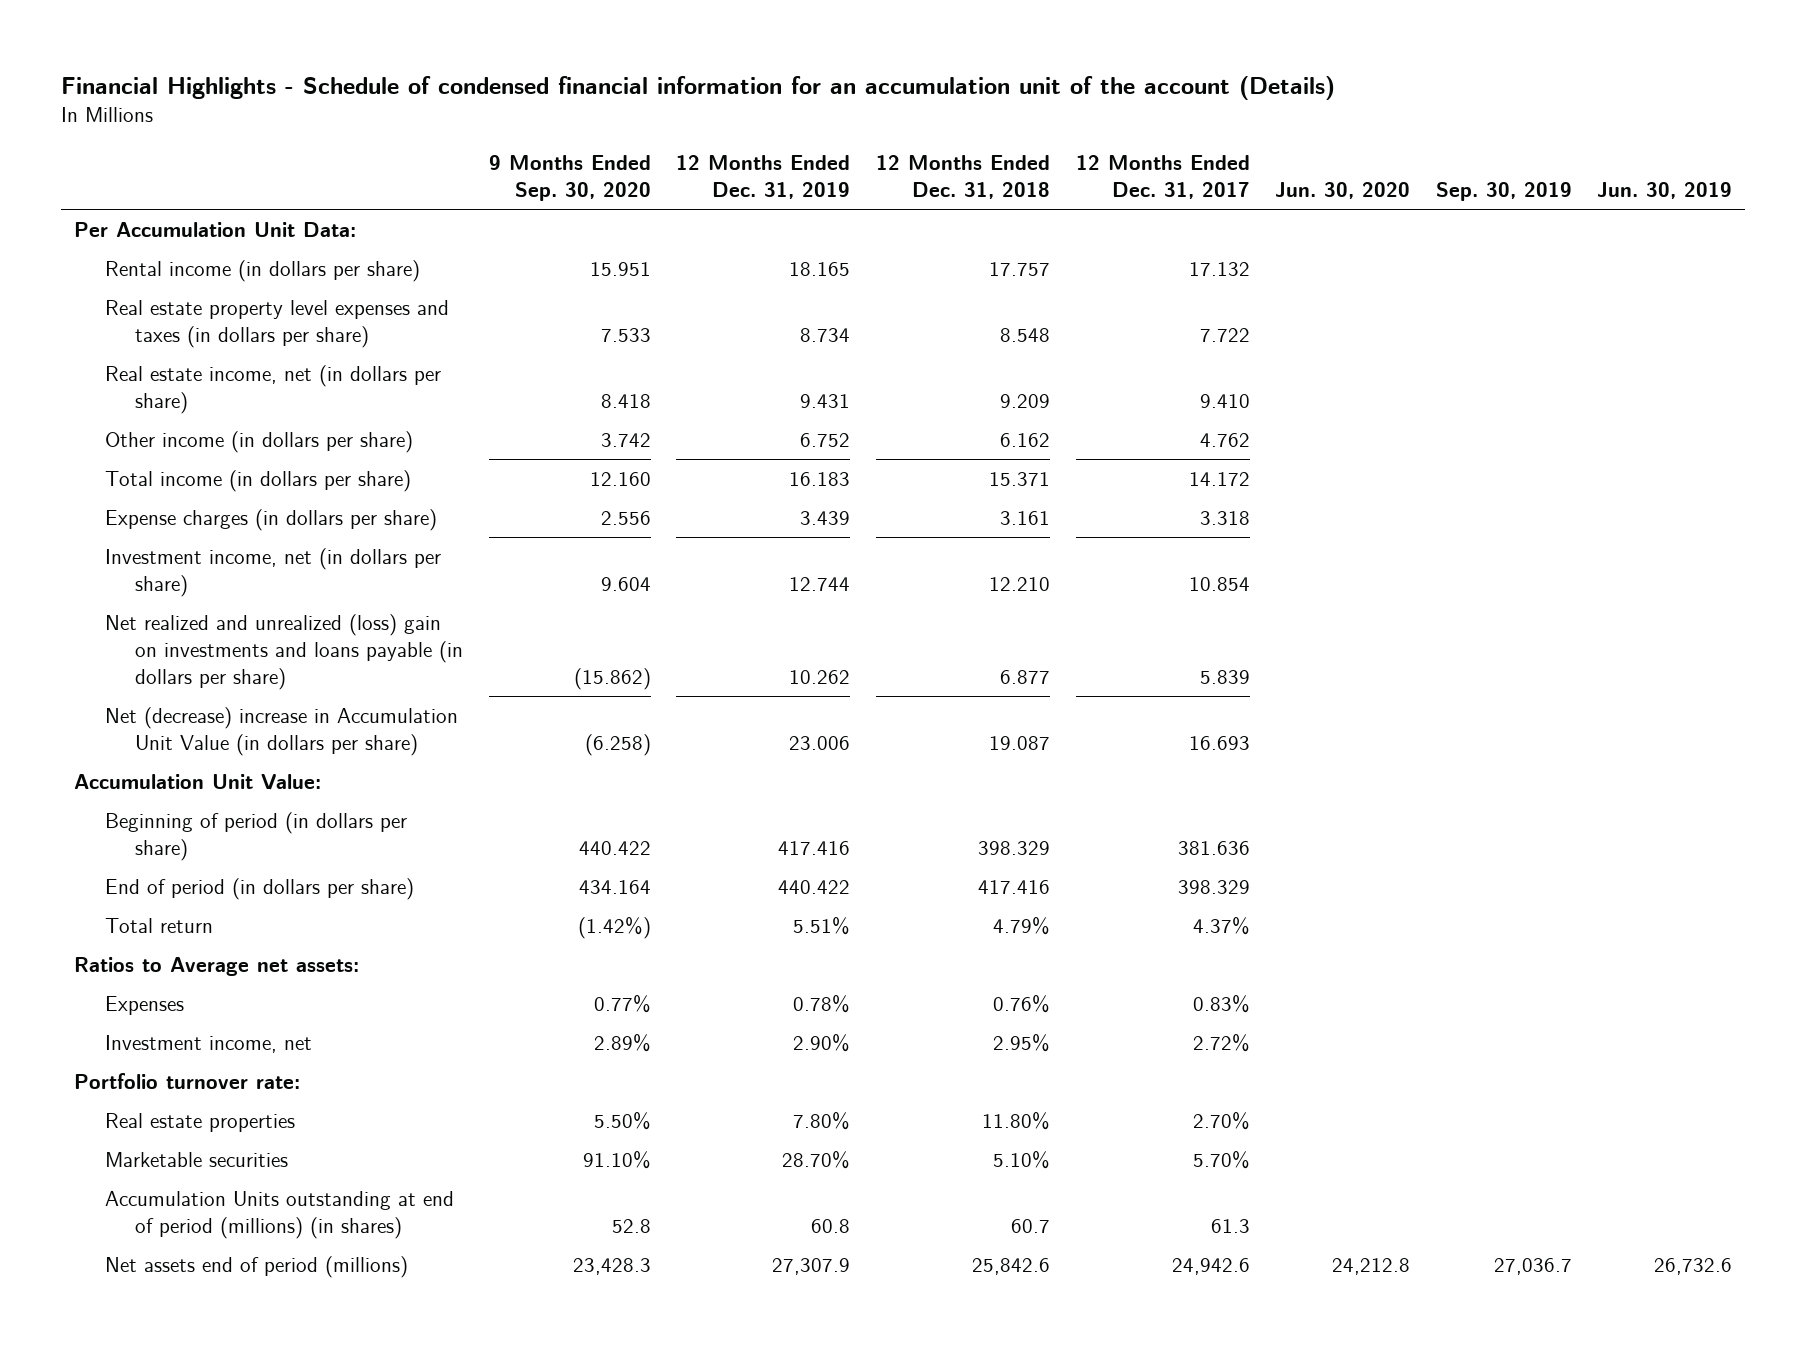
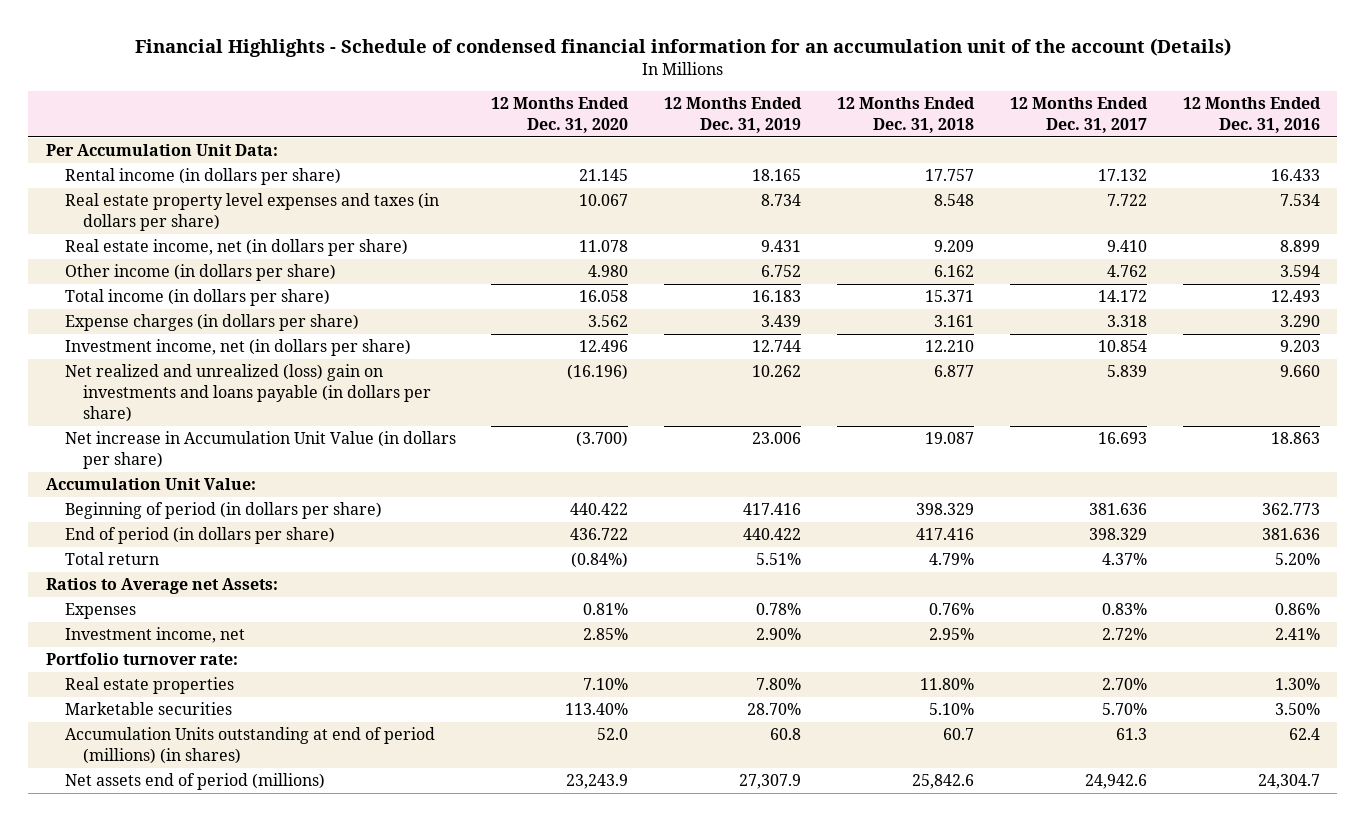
[488,154,651,202] 9 Months Ended Sep. 30, 2020 -> none
[1275,182,1411,200] Jun. 30, 2020 -> none
[1435,182,1572,202] Sep. 30, 2019 -> none
[1597,182,1733,200] Jun. 30, 2019 -> none
none -> [491,97,630,133] 12 Months Ended Dec. 31, 2020
none -> [1182,97,1321,133] 12 Months Ended Dec. 31, 2016
[104,706,458,756] Net (decrease) increase in Accumulation Unit Value (in dollars per share) -> [64,431,456,470] Net increase in Accumulation Unit Value (in dollars per share)
[74,956,360,976] Ratios to Average net assets: -> [46,578,279,595] Ratios to Average net Assets:

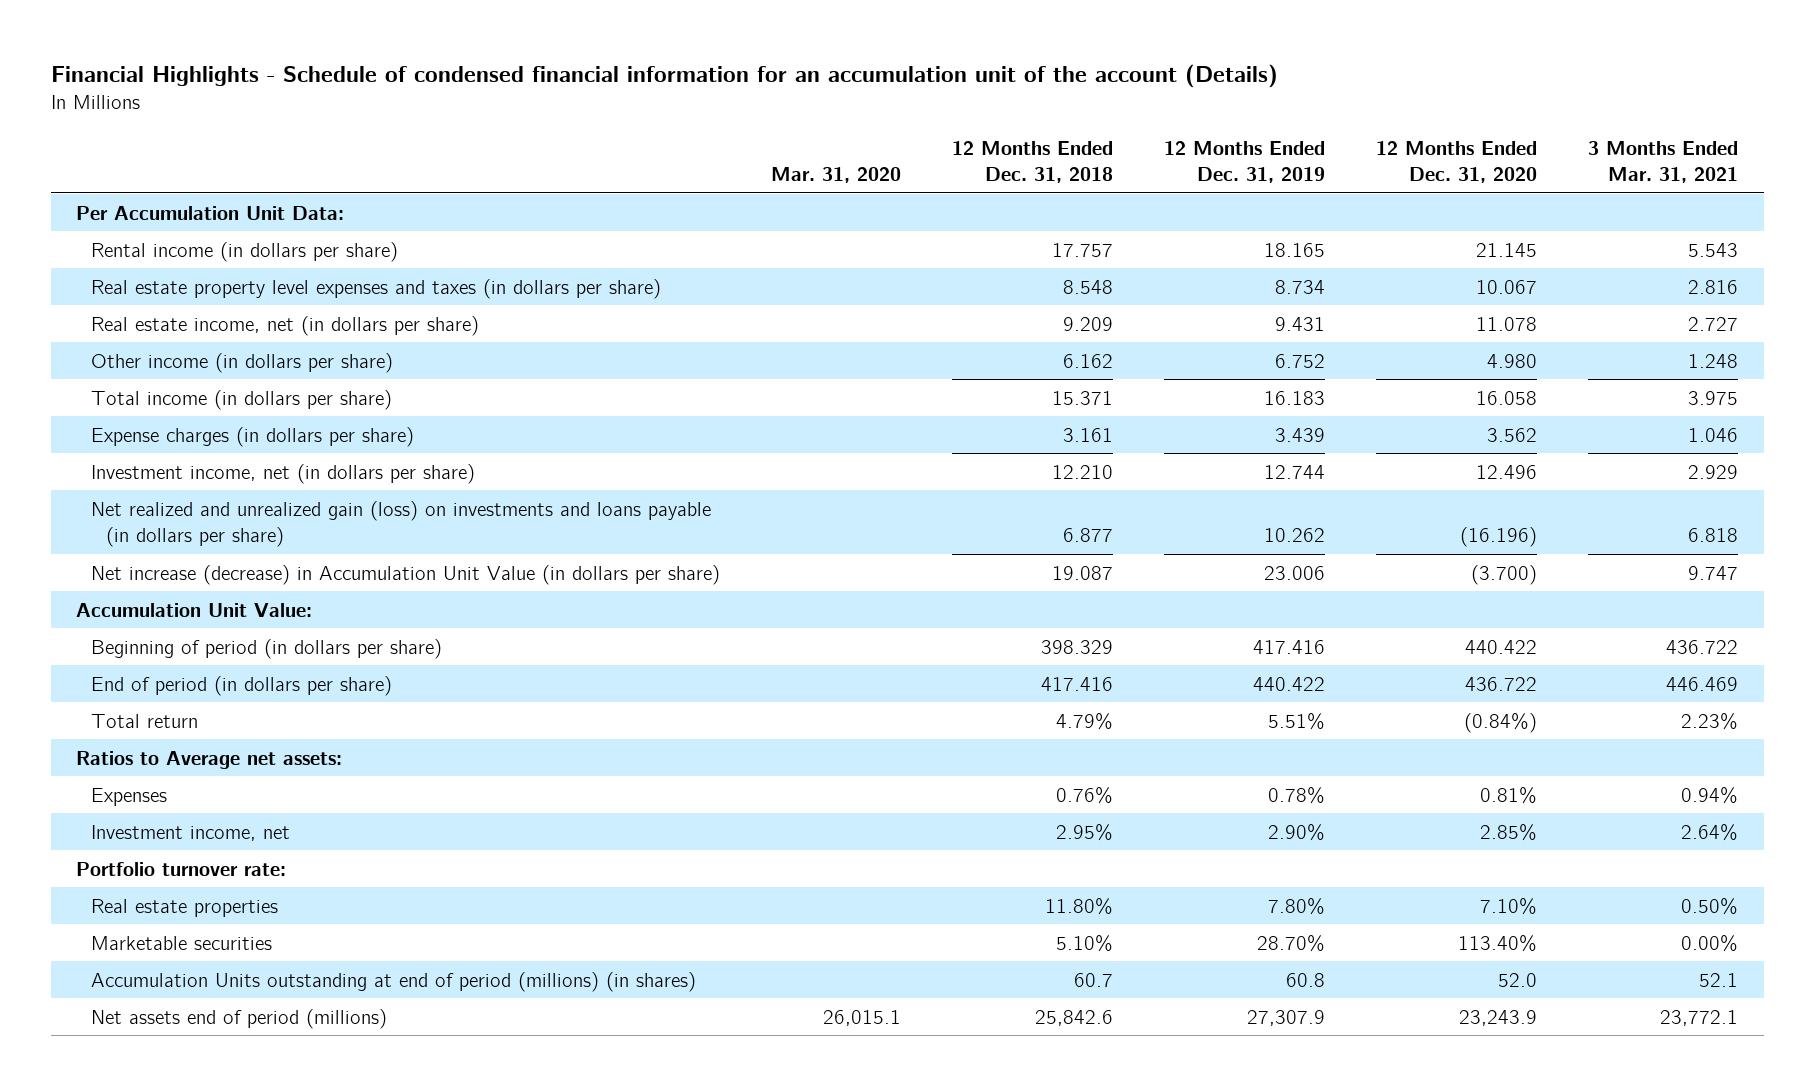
[1009,97,1148,133] 12 Months Ended Dec. 31, 2017 -> none
[1182,97,1321,133] 12 Months Ended Dec. 31, 2016 -> none
none -> [770,167,901,184] Mar. 31, 2020
none -> [1588,140,1739,184] 3 Months Ended Mar. 31, 2021
[64,364,432,422] Net realized and unrealized (loss) gain on investments and loans payable (in dollars per share) -> [90,500,711,547] Net realized and unrealized gain (loss) on investments and loans payable (in dollars per share)
[64,431,456,470] Net increase in Accumulation Unit Value (in dollars per share) -> [90,564,720,585] Net increase (decrease) in Accumulation Unit Value (in dollars per share)
[46,578,279,595] Ratios to Average net Assets: -> [76,750,343,769] Ratios to Average net assets:

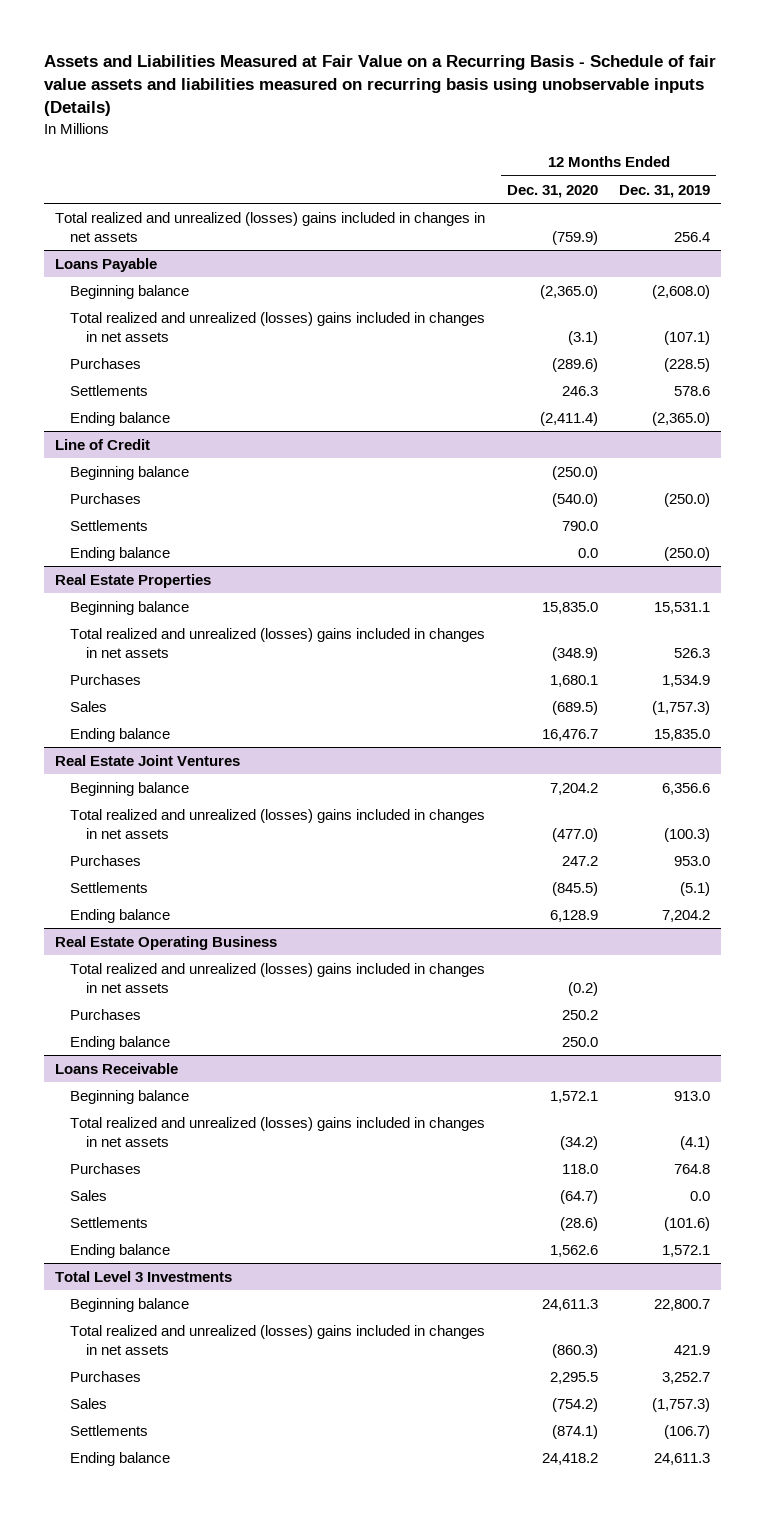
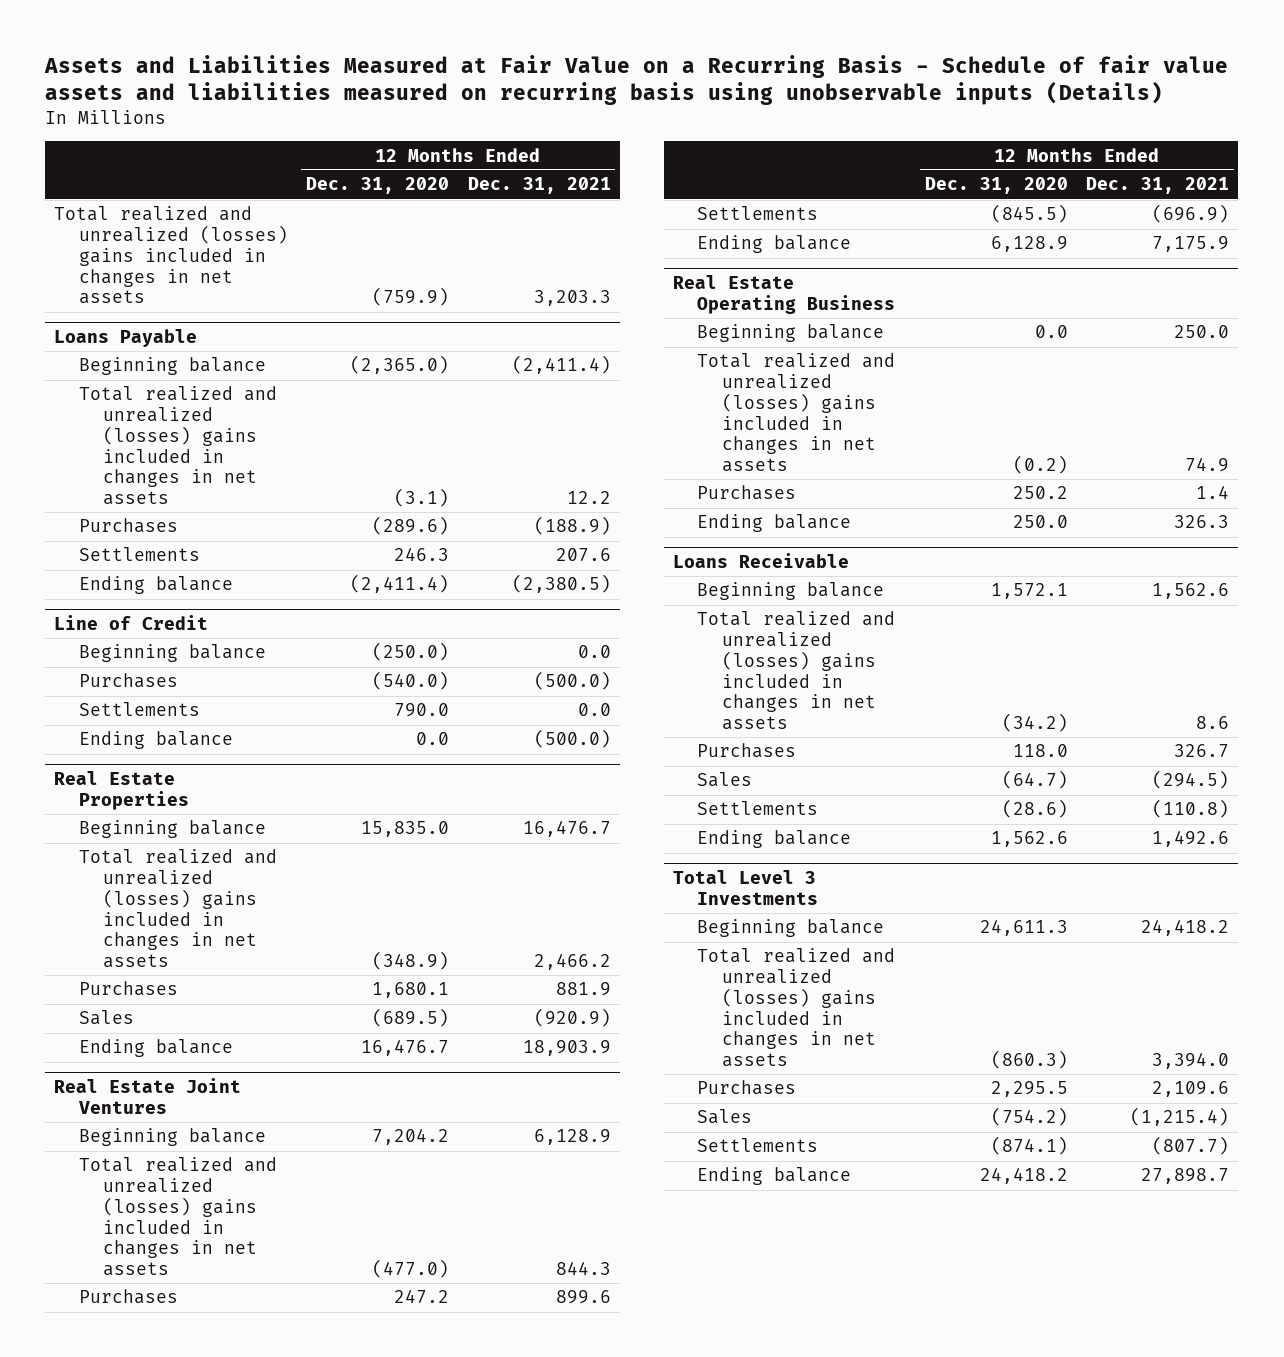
[619,184,711,198] Dec. 31, 2019 -> none
none -> [467,177,611,195] Dec. 31, 2021
none -> [697,324,885,343] Beginning balance

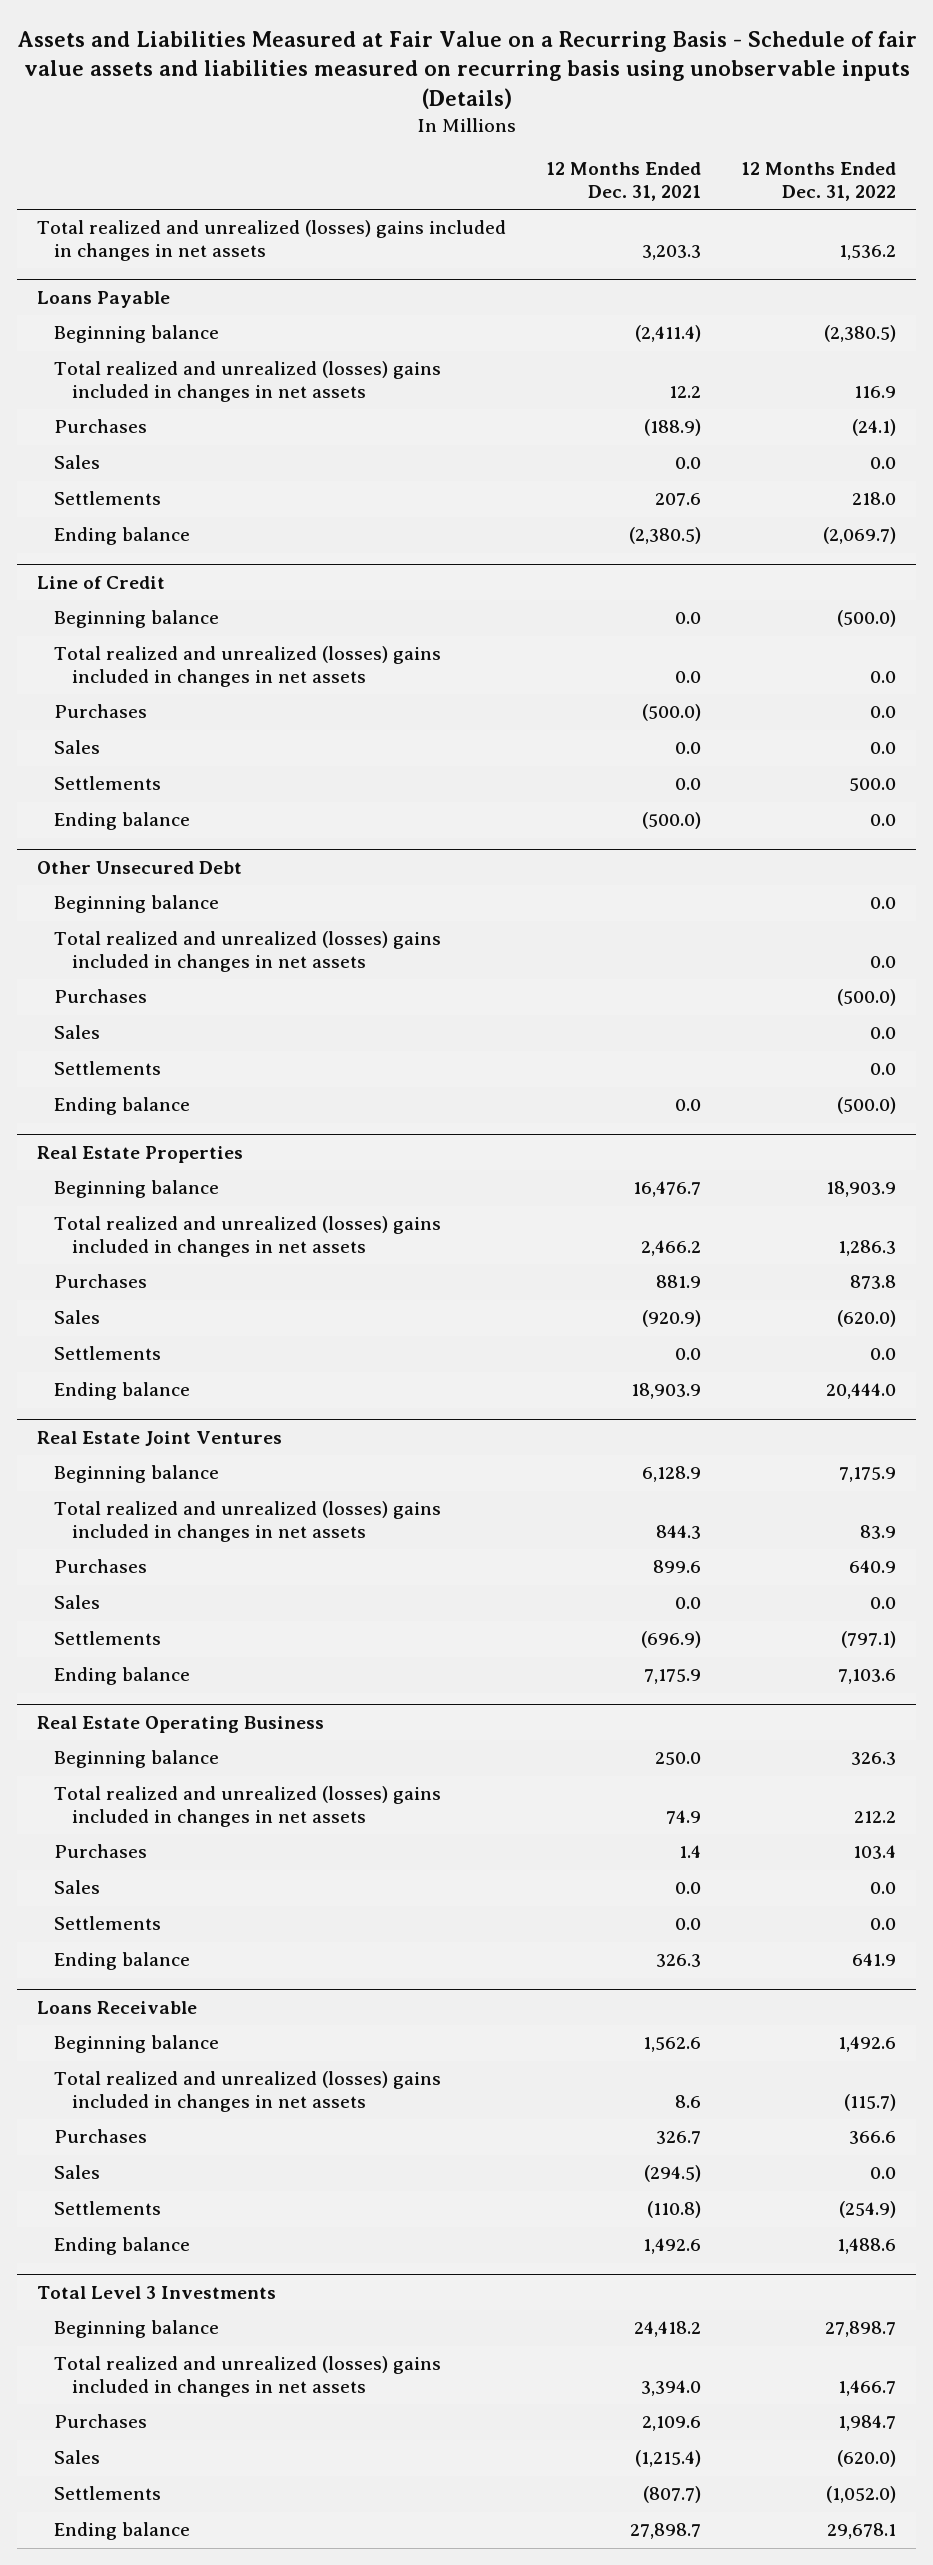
[306,177,450,195] Dec. 31, 2020 -> none
none -> [741,162,897,202] 12 Months Ended Dec. 31, 2022
none -> [54,455,101,470] Sales
none -> [54,646,442,688] Total realized and unrealized (losses) gains included in changes in net assets
none -> [54,740,101,755] Sales
none -> [37,860,243,874] Other Unsecured Debt
none -> [54,895,220,914] Beginning balance
none -> [54,931,442,973] Total realized and unrealized (losses) gains included in changes in net assets
none -> [54,989,148,1004] Purchases
none -> [54,1025,101,1040] Sales
none -> [54,1061,162,1076] Settlements
none -> [54,1097,191,1116] Ending balance
none -> [54,1346,162,1361] Settlements
none -> [54,1595,101,1610] Sales
none -> [54,1880,101,1895] Sales
none -> [54,1916,162,1931] Settlements

